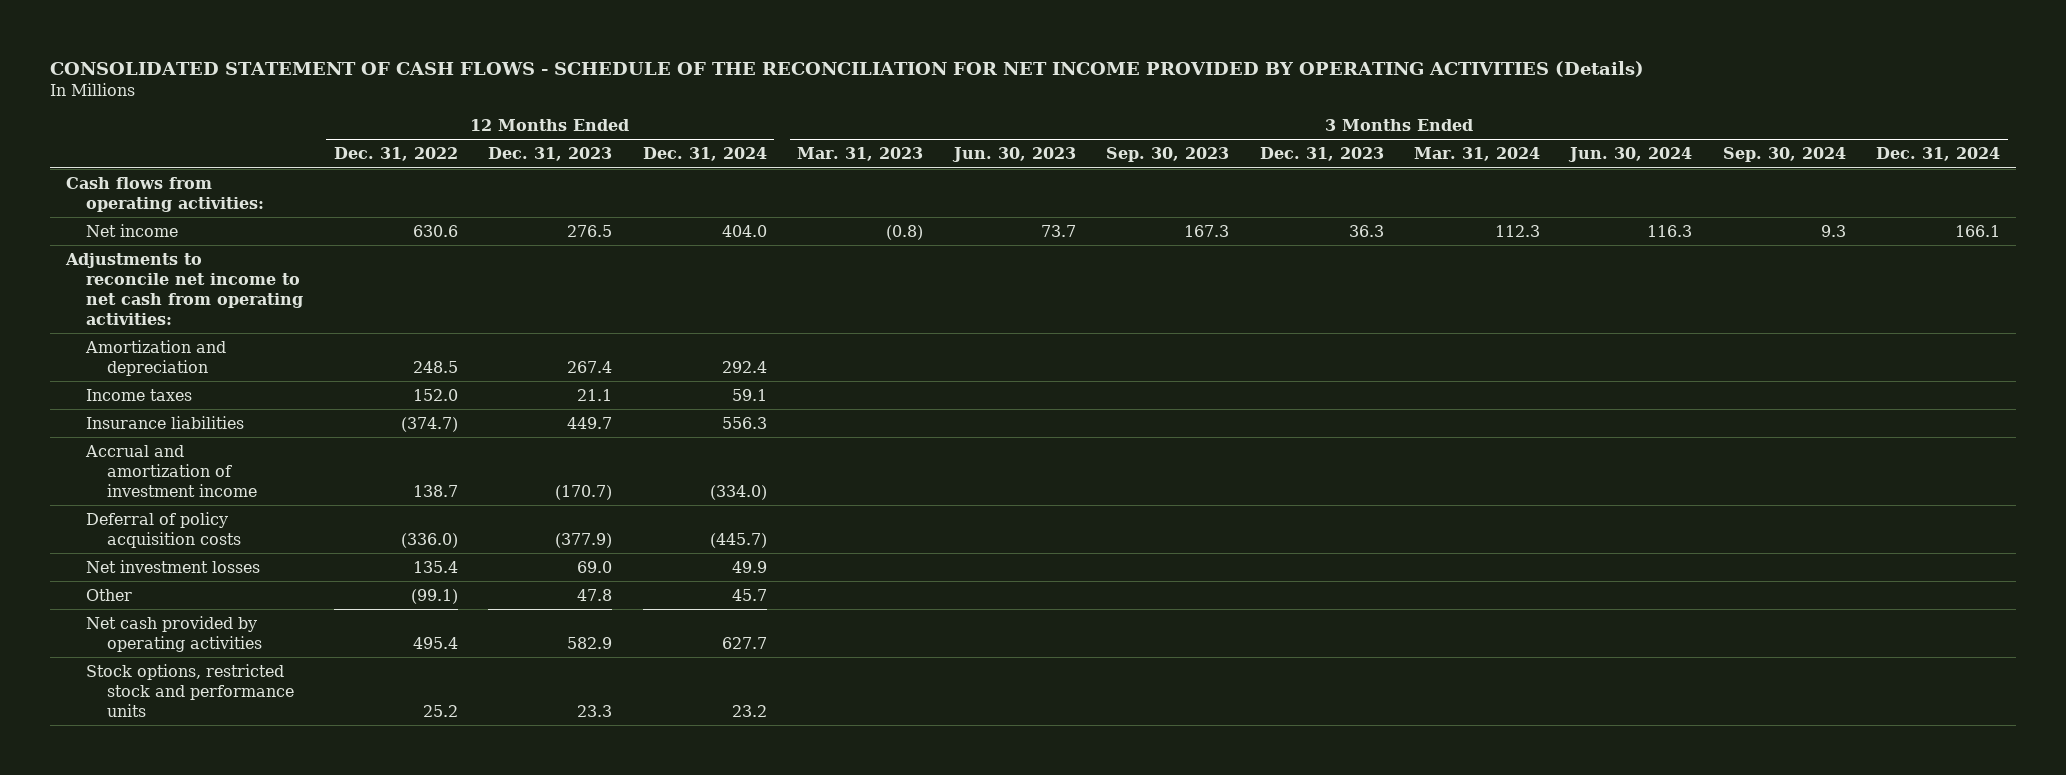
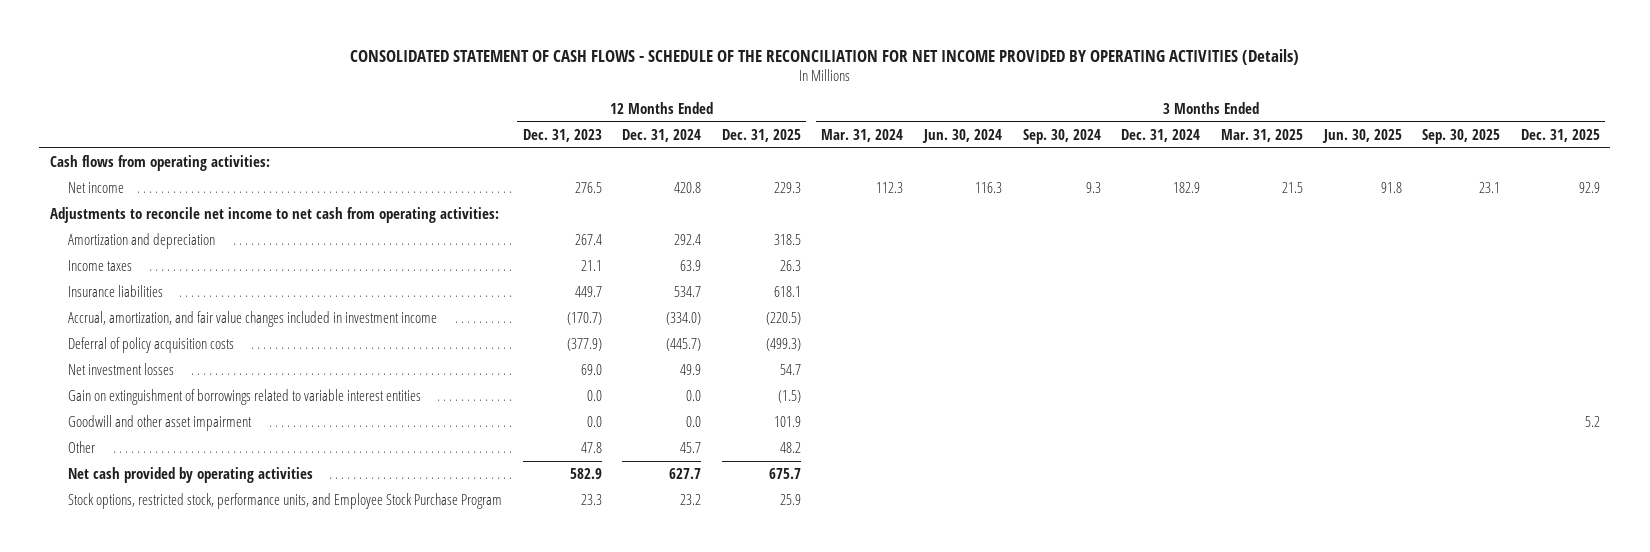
[333,147,458,162] Dec. 31, 2022 -> none
[797,147,924,162] Mar. 31, 2023 -> none
[951,147,1076,163] Jun. 30, 2023 -> none
[1106,147,1230,163] Sep. 30, 2023 -> none
[1259,147,1384,162] Dec. 31, 2023 -> none
none -> [721,128,801,142] Dec. 31, 2025
none -> [1220,128,1303,142] Mar. 31, 2025
none -> [1321,128,1402,143] Jun. 30, 2025
none -> [1422,128,1501,144] Sep. 30, 2025
none -> [1520,128,1600,142] Dec. 31, 2025
[721,224,767,237] 404.0 -> [674,182,702,194] 420.8
[1955,224,2001,237] 166.1 -> [1173,182,1201,194] 182.9
[731,388,767,401] 59.1 -> [680,260,702,272] 63.9
[721,416,767,429] 556.3 -> [674,286,702,298] 534.7
[85,444,258,497] Accrual and amortization of investment income -> [67,311,437,328] Accrual, amortization, and fair value changes included in investment income
none -> [67,389,421,406] Gain on extinguishment of borrowings related to variable interest entities
none -> [67,415,252,432] Goodwill and other asset impairment
[86,663,295,717] Stock options, restricted stock and performance units -> [67,493,502,510] Stock options, restricted stock, performance units, and Employee Stock Purchase Program

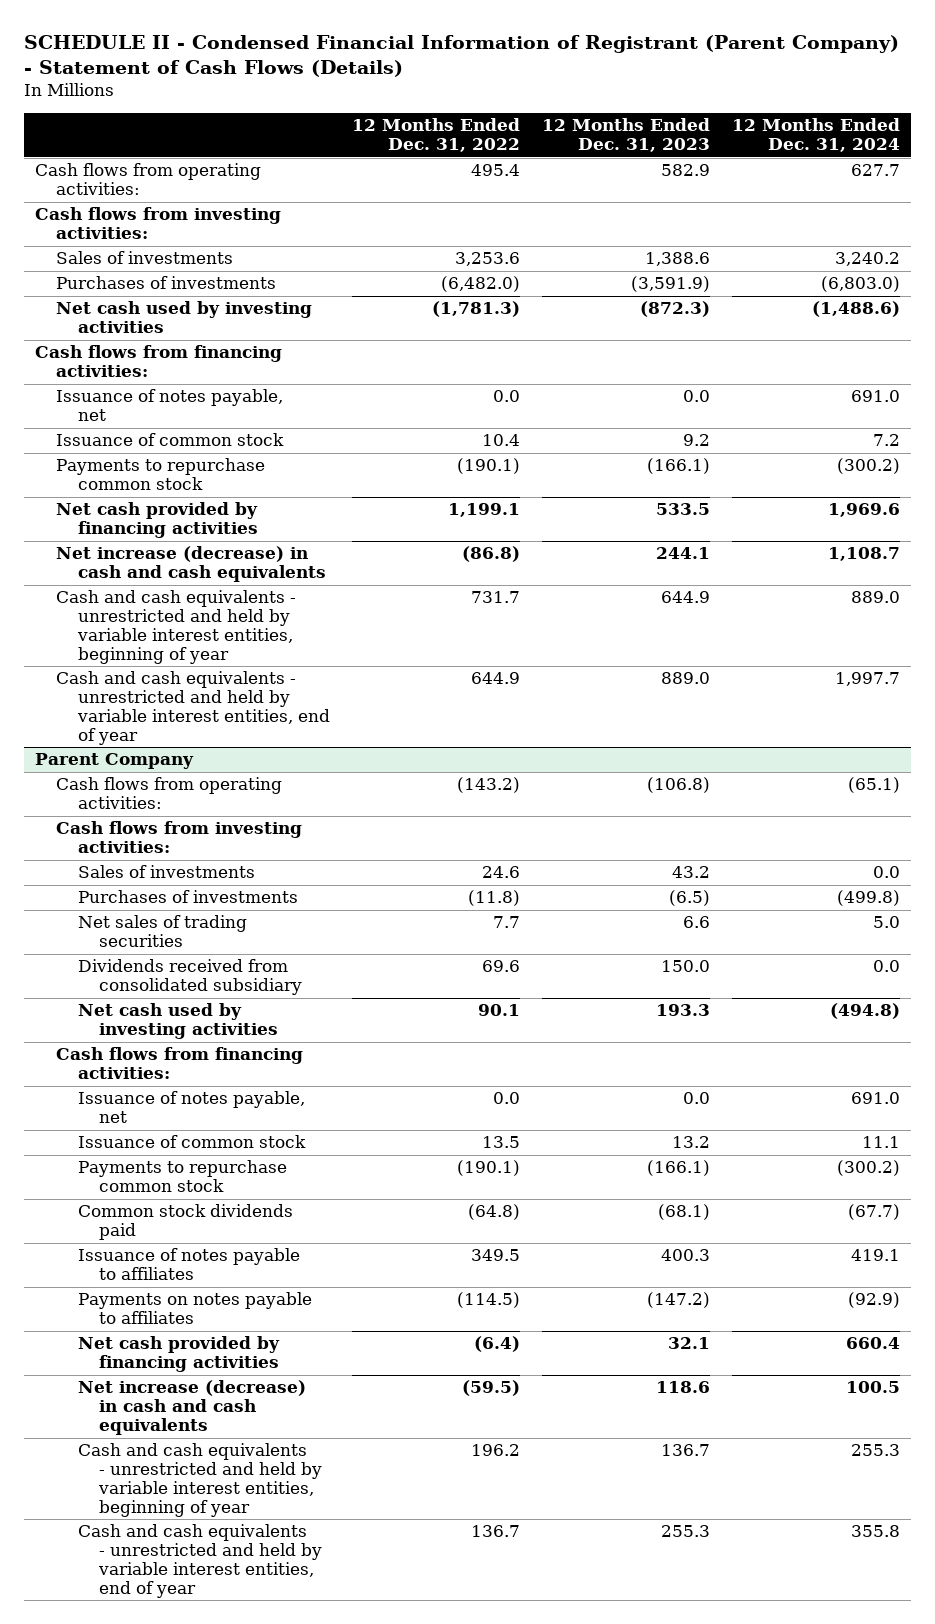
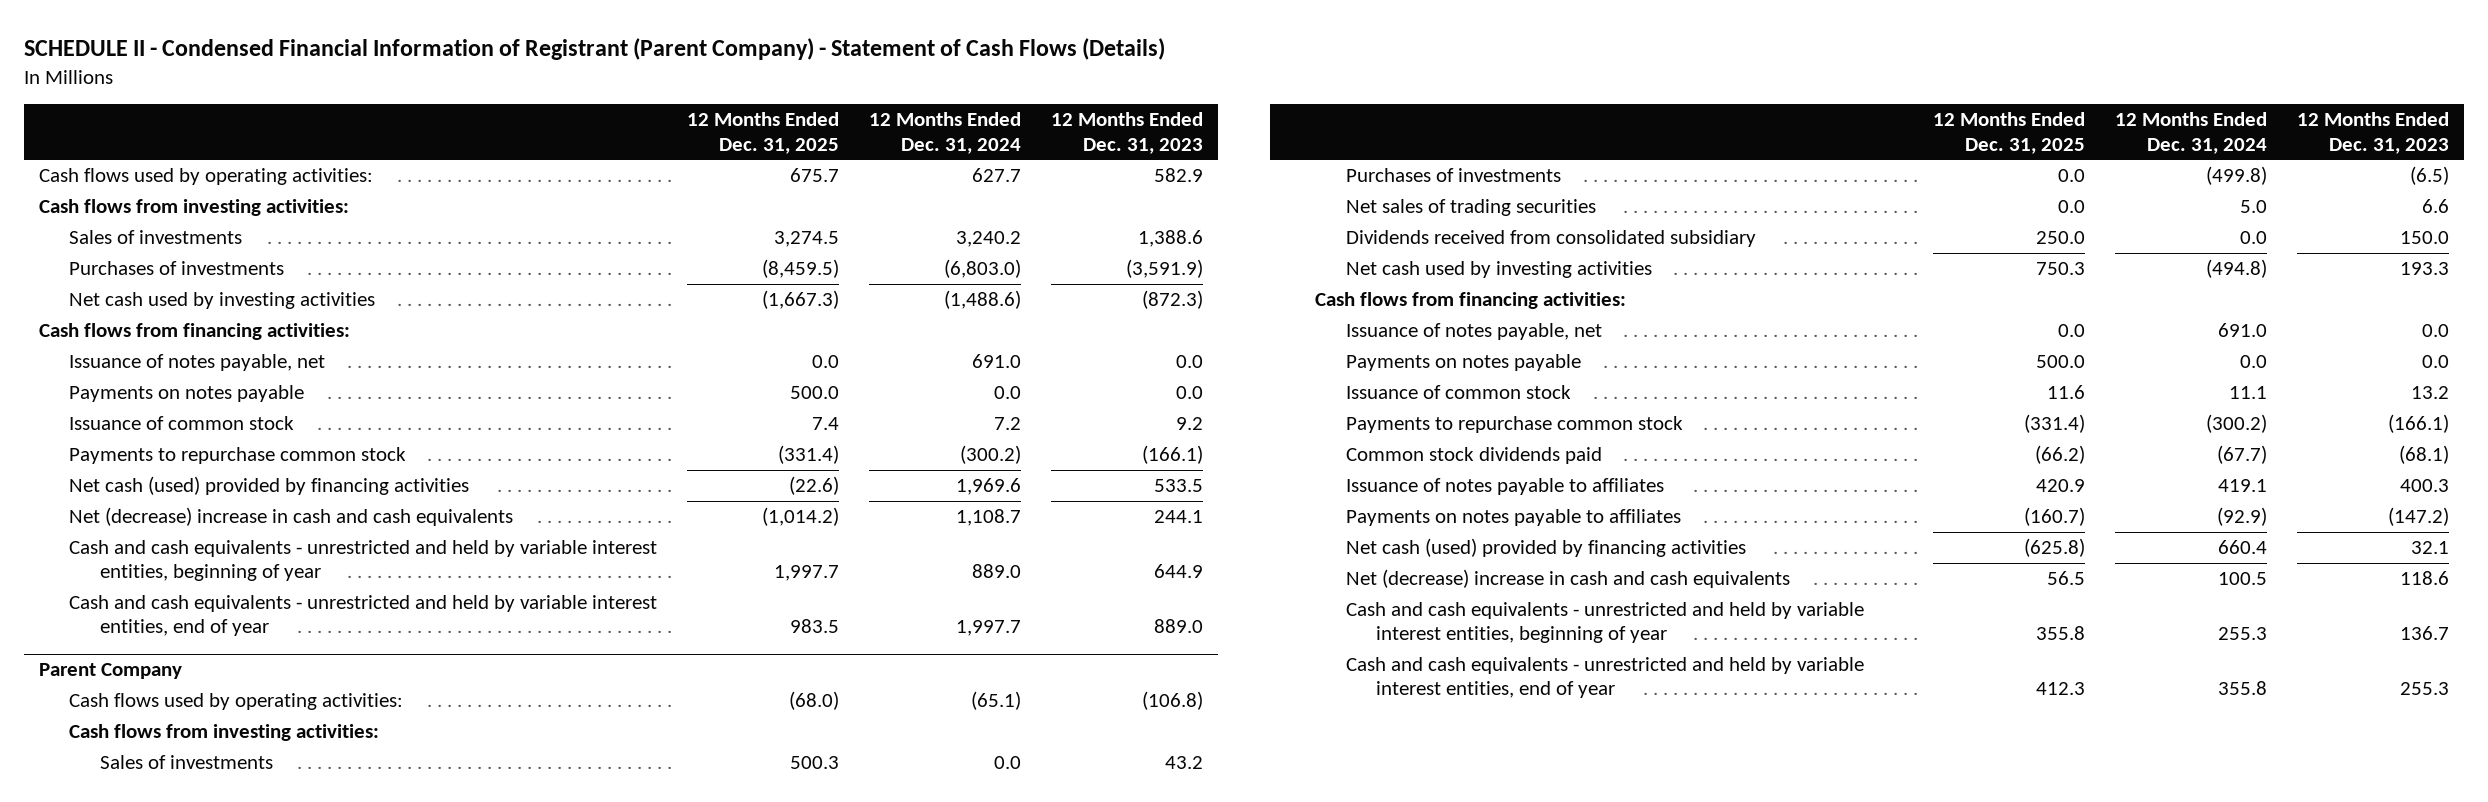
[351,118,520,153] 12 Months Ended Dec. 31, 2022 -> none
none -> [687,112,840,154] 12 Months Ended Dec. 31, 2025
[34,163,261,196] Cash flows from operating activities: -> [39,168,374,186] Cash flows used by operating activities:
none -> [69,385,305,403] Payments on notes payable
[56,502,259,539] Net cash provided by financing activities -> [69,476,470,496] Net cash (used) provided by financing activities
[56,546,326,583] Net increase (decrease) in cash and cash equivalents -> [69,507,514,527] Net (decrease) increase in cash and cash equivalents
[56,777,283,810] Cash flows from operating activities: -> [69,693,404,711] Cash flows used by operating activities:
none -> [1345,354,1581,372] Payments on notes payable
[77,1336,280,1373] Net cash provided by financing activities -> [1345,538,1746,558] Net cash (used) provided by financing activities
[77,1380,306,1436] Net increase (decrease) in cash and cash equivalents -> [1345,569,1790,589] Net (decrease) increase in cash and cash equivalents

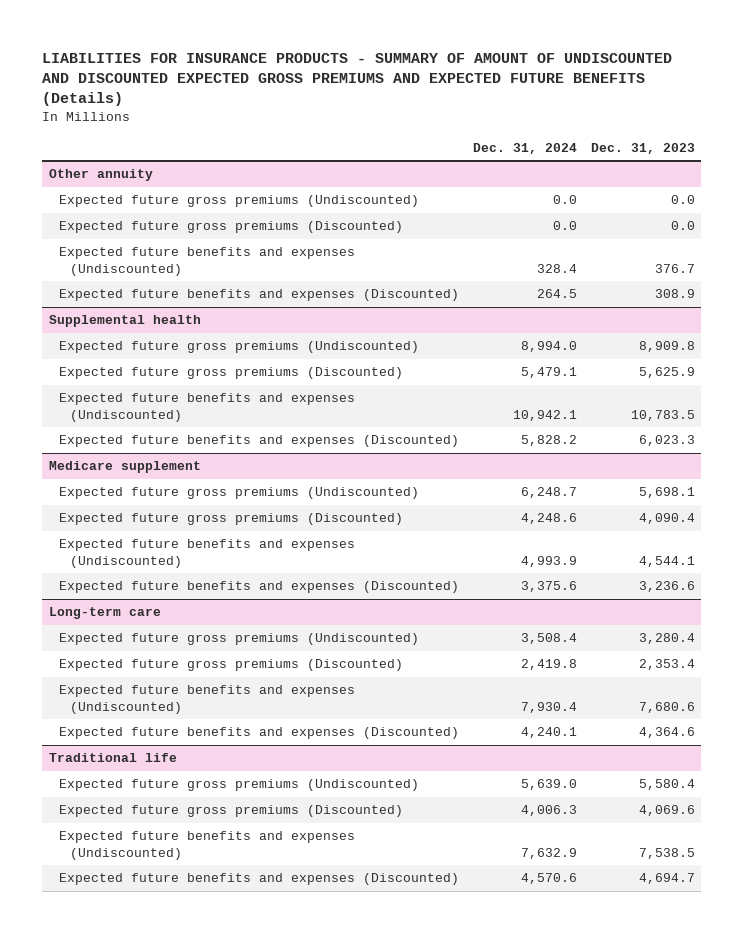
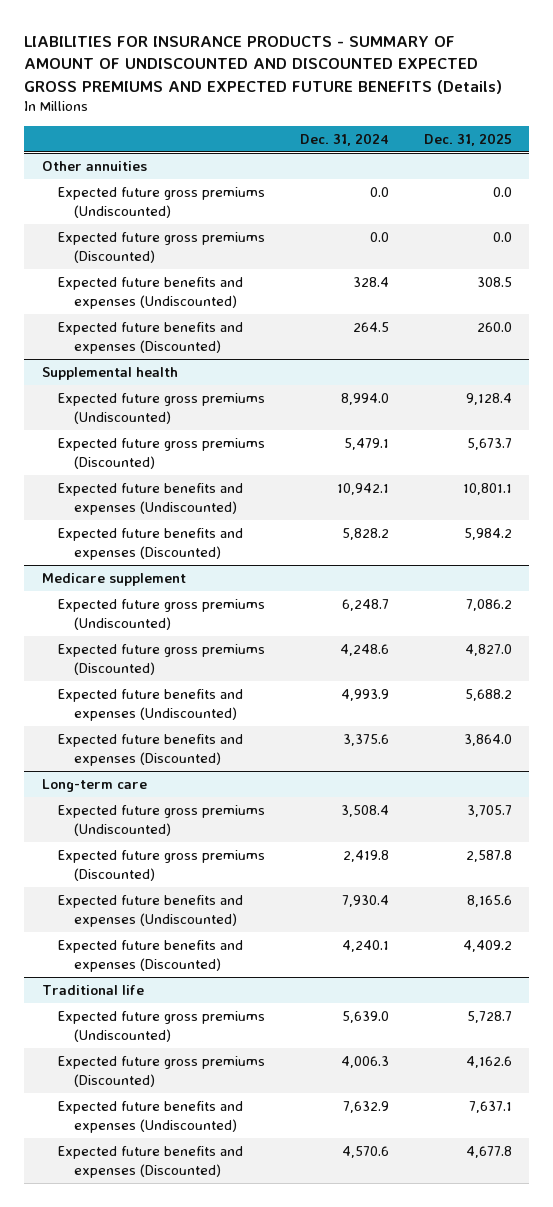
[590,142,695,154] Dec. 31, 2023 -> none
none -> [423,132,512,146] Dec. 31, 2025
[48,169,153,182] Other annuity -> [41,160,147,171] Other annuities

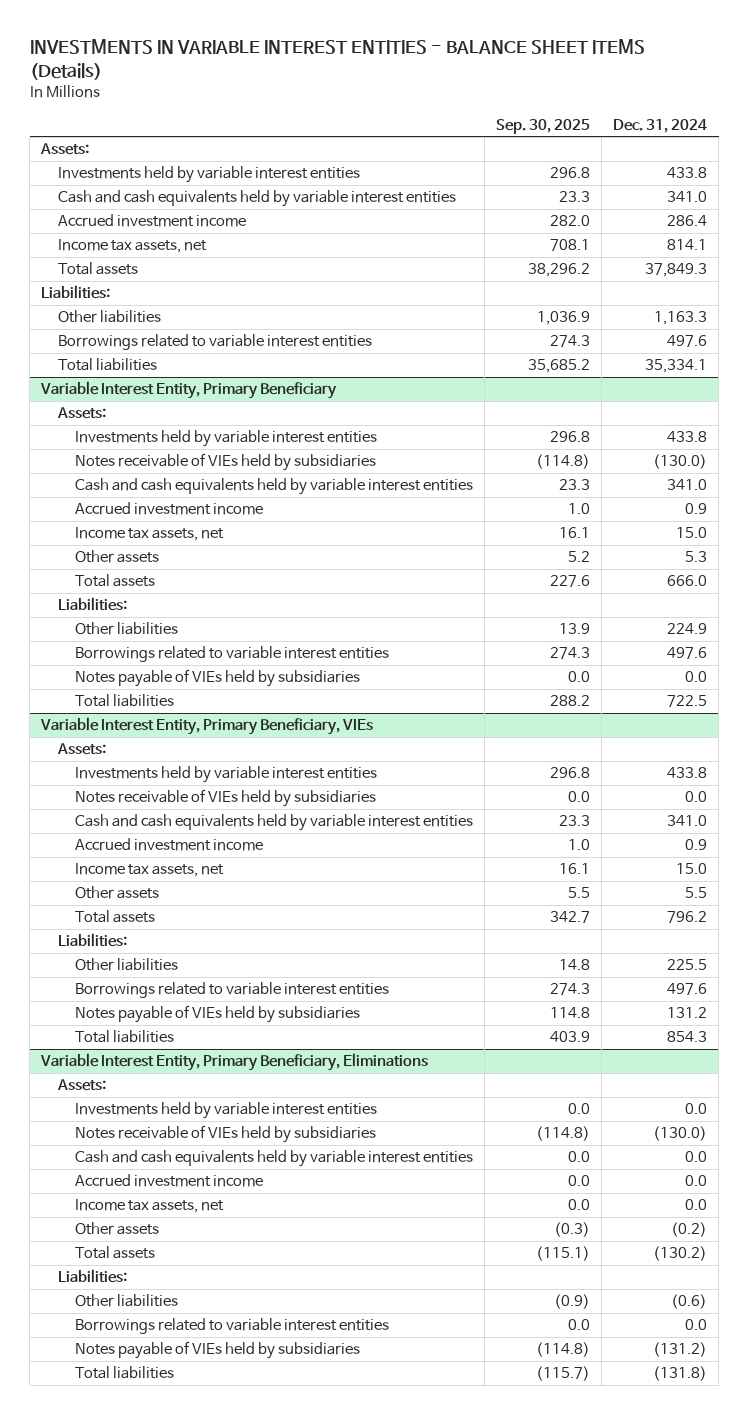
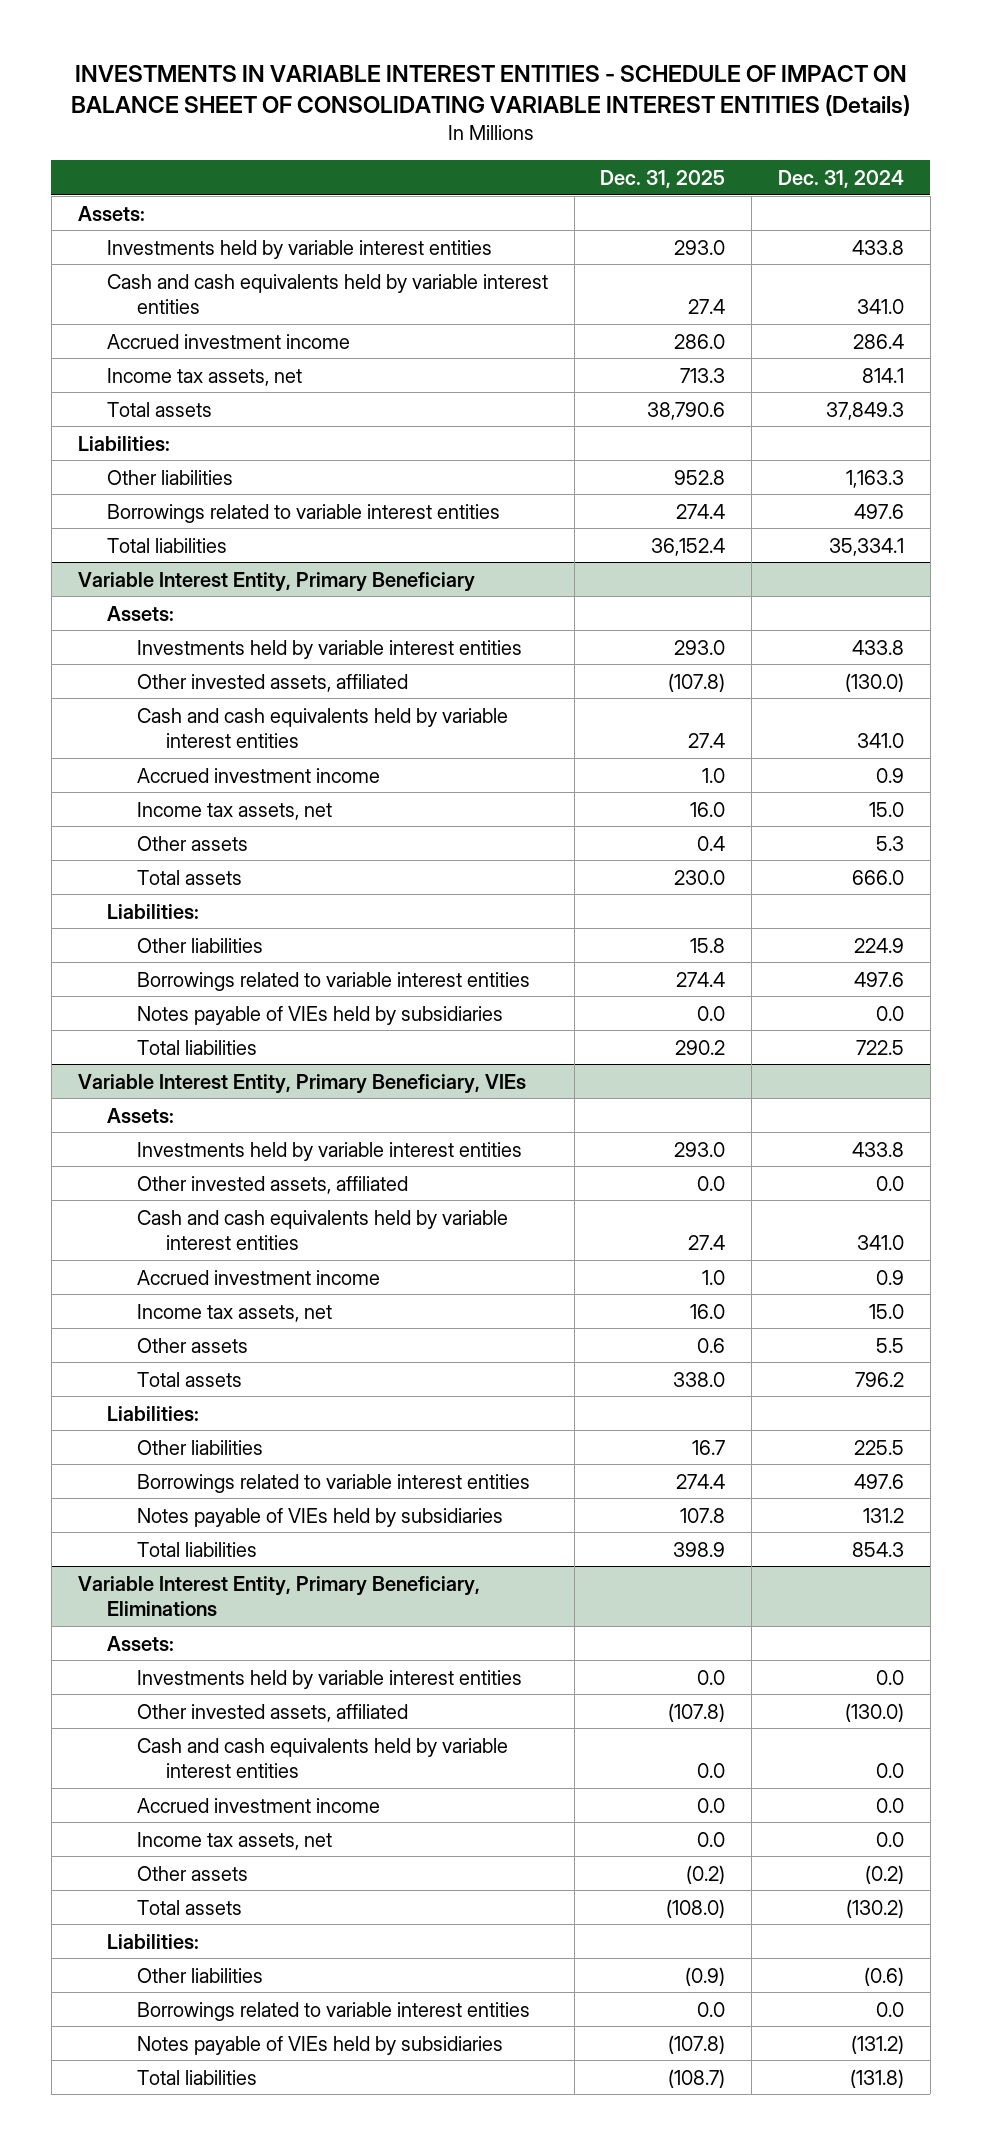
[29,39,645,80] INVESTMENTS IN VARIABLE INTEREST ENTITIES - BALANCE SHEET ITEMS (Details) -> [70,65,910,117] INVESTMENTS IN VARIABLE INTEREST ENTITIES - SCHEDULE OF IMPACT ON BALANCE SHEET OF CONSOLIDATING VARIABLE INTEREST ENTITIES (Details)
[496,119,591,135] Sep. 30, 2025 -> none
none -> [600,169,726,188] Dec. 31, 2025
[75,453,377,472] Notes receivable of VIEs held by subsidiaries -> none
none -> [136,673,408,692] Other invested assets, affiliated
[75,789,377,808] Notes receivable of VIEs held by subsidiaries -> none
none -> [136,1175,408,1194] Other invested assets, affiliated
[75,1125,377,1144] Notes receivable of VIEs held by subsidiaries -> none
none -> [136,1703,408,1722] Other invested assets, affiliated

